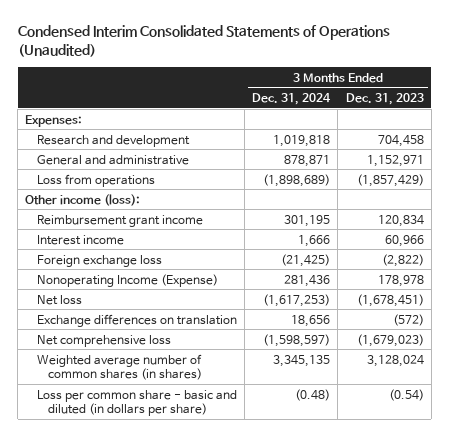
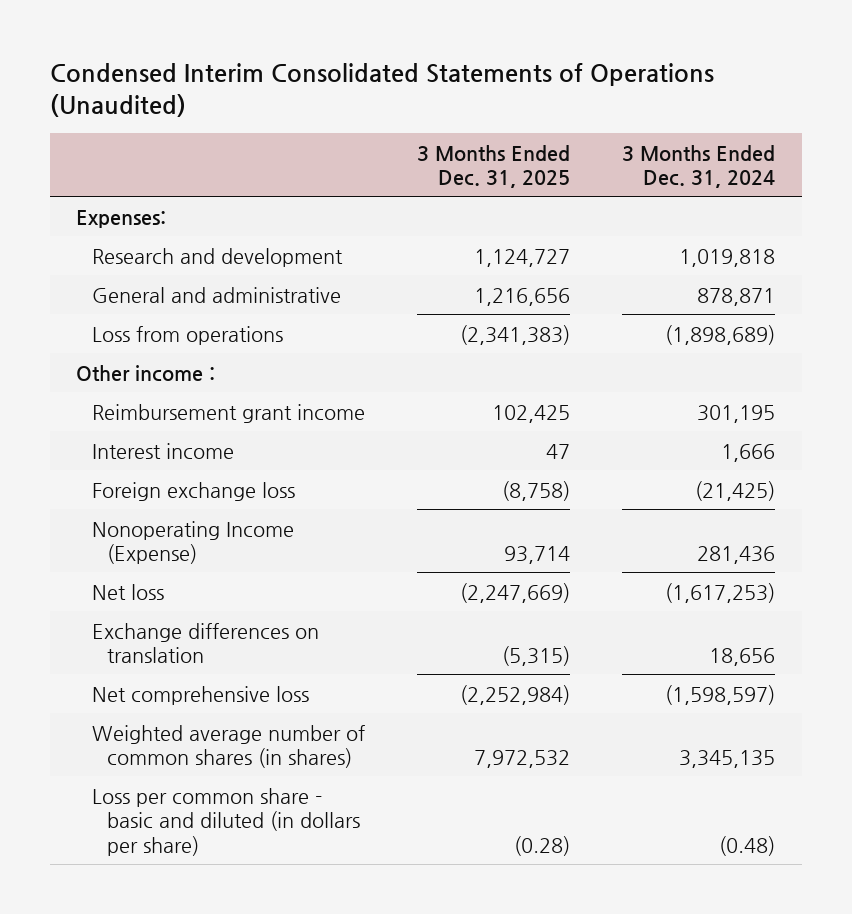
[345,92,424,105] Dec. 31, 2023 -> none
none -> [417,144,571,189] 3 Months Ended Dec. 31, 2025
[25,193,141,206] Other income (loss): -> [76,364,216,382] Other income :

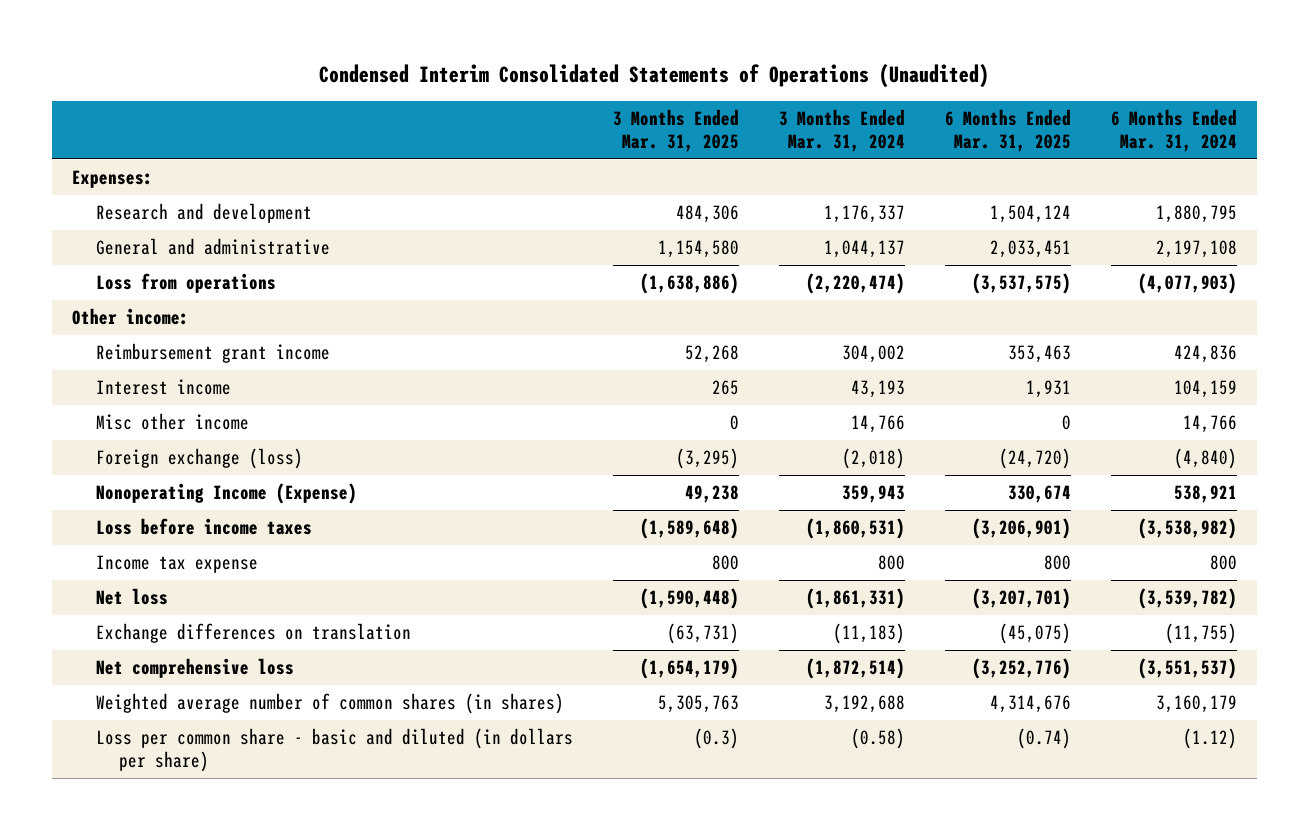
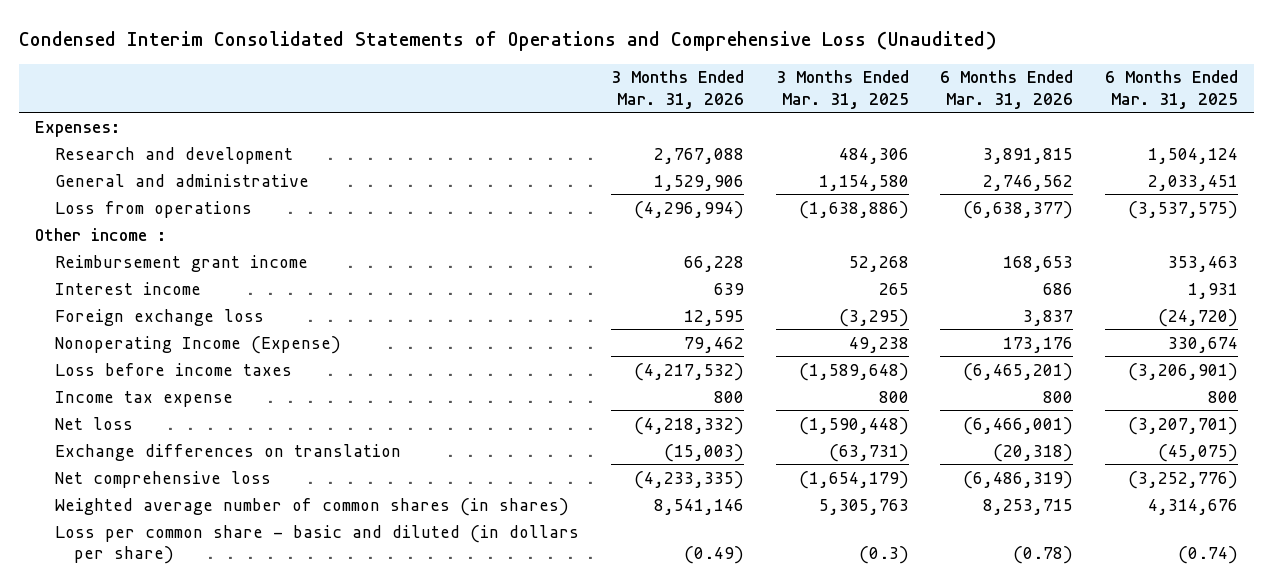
[319,63,990,88] Condensed Interim Consolidated Statements of Operations (Unaudited) -> [19,31,998,52] Condensed Interim Consolidated Statements of Operations and Comprehensive Loss (Unaudited)
[778,109,905,153] 3 Months Ended Mar. 31, 2024 -> none
[1110,109,1237,153] 6 Months Ended Mar. 31, 2024 -> none
none -> [610,70,744,109] 3 Months Ended Mar. 31, 2026
none -> [940,70,1074,109] 6 Months Ended Mar. 31, 2026
[72,308,190,326] Other income: -> [35,227,167,241] Other income :
[95,413,249,431] Misc other income -> none
[95,448,303,470] Foreign exchange (loss) -> [54,308,264,326] Foreign exchange loss

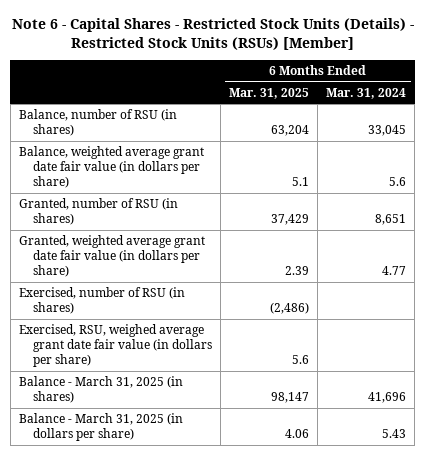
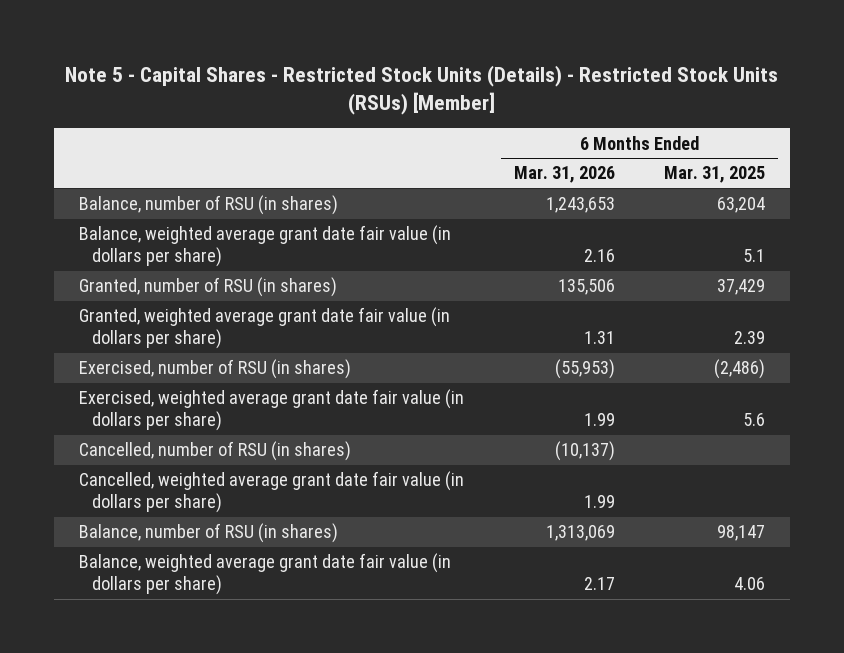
[11,18,414,51] Note 6 - Capital Shares - Restricted Stock Units (Details) - Restricted Stock Units (RSUs) [Member] -> [65,65,779,116] Note 5 - Capital Shares - Restricted Stock Units (Details) - Restricted Stock Units (RSUs) [Member]
[326,87,407,99] Mar. 31, 2024 -> none
none -> [513,166,615,184] Mar. 31, 2026
[18,324,213,368] Exercised, RSU, weighed average grant date fair value (in dollars per share) -> [78,389,464,432] Exercised, weighted average grant date fair value (in dollars per share)
none -> [78,441,351,462] Cancelled, number of RSU (in shares)
none -> [78,471,464,514] Cancelled, weighted average grant date fair value (in dollars per share)
[18,376,183,404] Balance - March 31, 2025 (in shares) -> [78,523,338,544] Balance, number of RSU (in shares)
[18,413,183,442] Balance - March 31, 2025 (in dollars per share) -> [78,553,451,596] Balance, weighted average grant date fair value (in dollars per share)

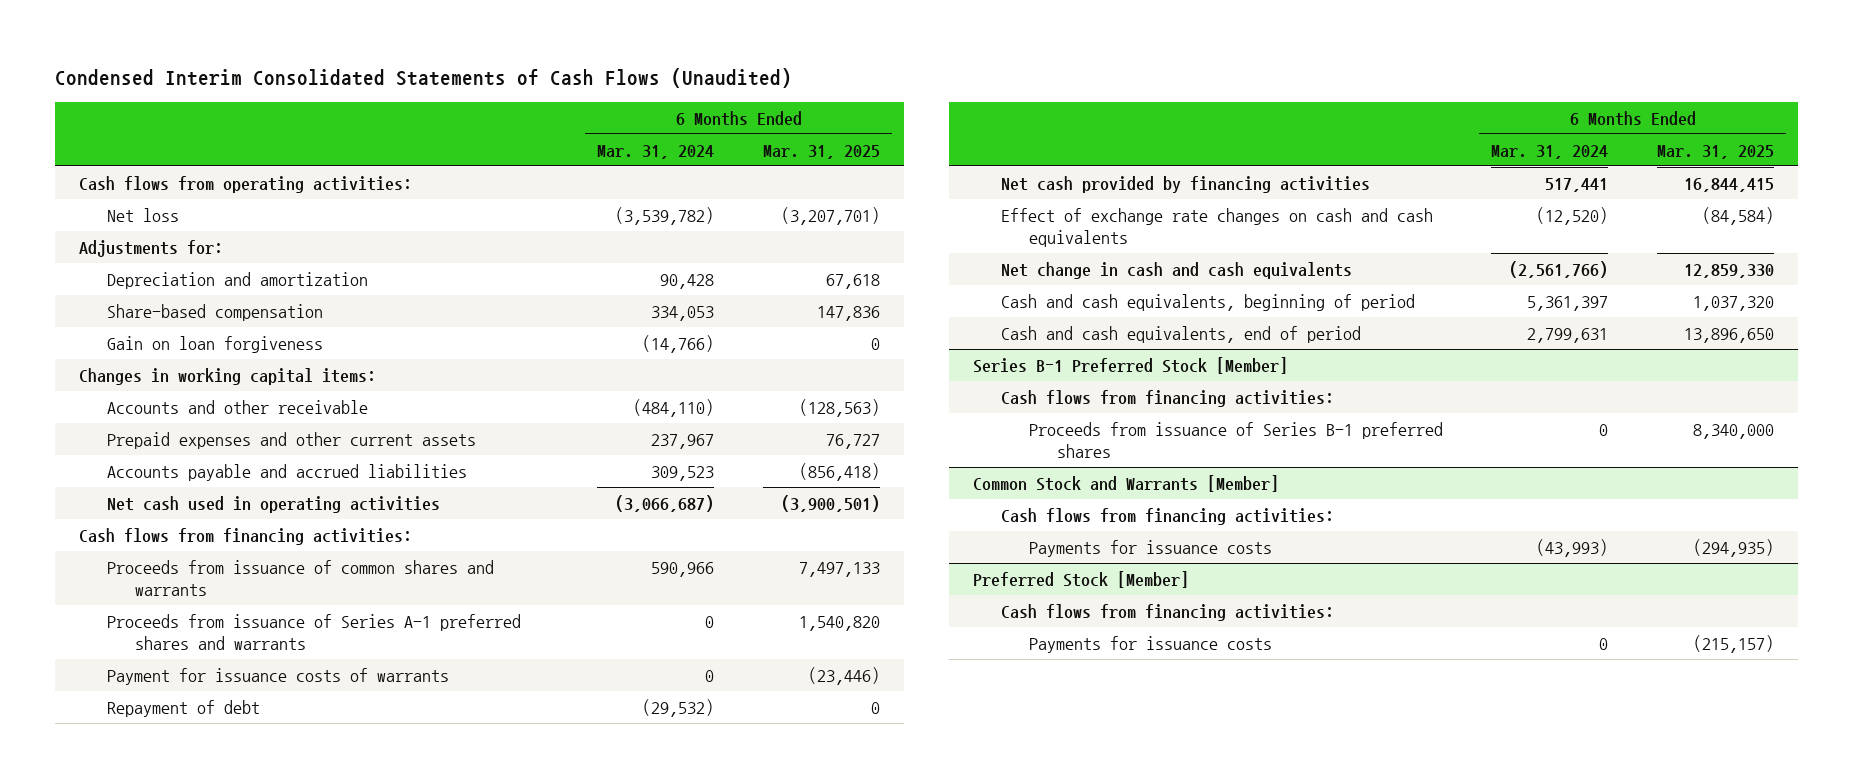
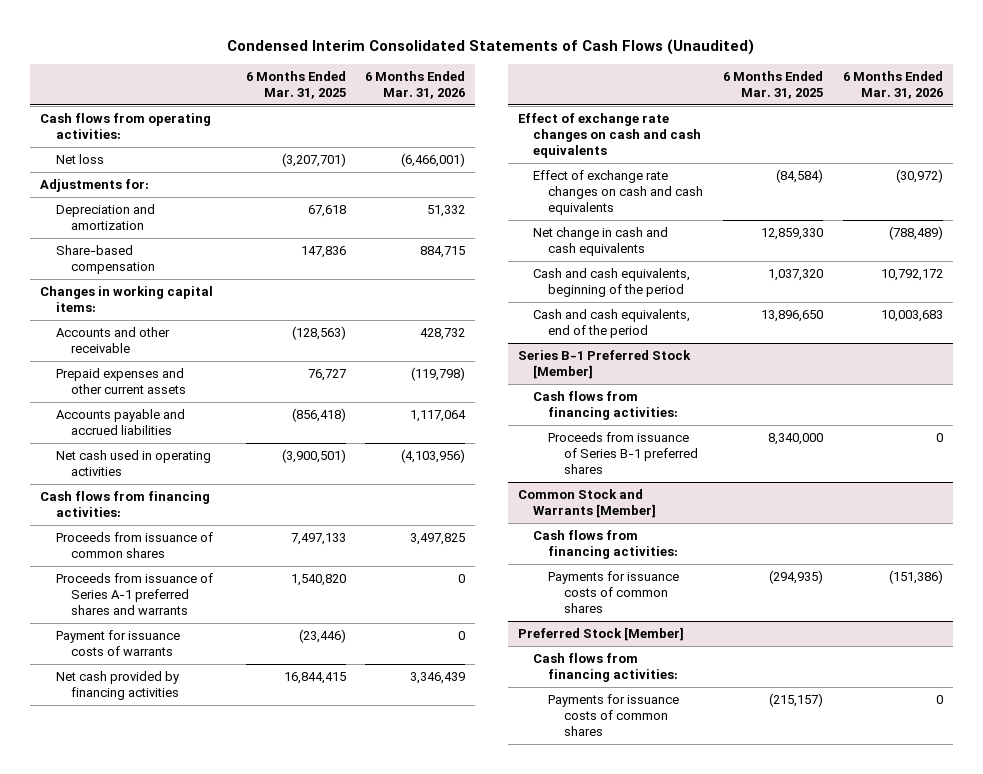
[597,144,715,159] Mar. 31, 2024 -> none
none -> [365,70,466,99] 6 Months Ended Mar. 31, 2026
[107,335,324,353] Gain on loan forgiveness -> none
[107,559,495,596] Proceeds from issuance of common shares and warrants -> [55,532,213,559] Proceeds from issuance of common shares
[107,699,261,717] Repayment of debt -> none
none -> [517,113,701,159] Effect of exchange rate changes on cash and cash equivalents
[1001,293,1416,311] Cash and cash equivalents, beginning of period -> [532,268,690,298] Cash and cash equivalents, beginning of the period
[1001,325,1362,343] Cash and cash equivalents, end of period -> [532,309,690,339] Cash and cash equivalents, end of the period
[1029,539,1273,557] Payments for issuance costs -> [548,571,680,614] Payments for issuance costs of common shares
[1029,635,1273,653] Payments for issuance costs -> [548,694,680,737] Payments for issuance costs of common shares

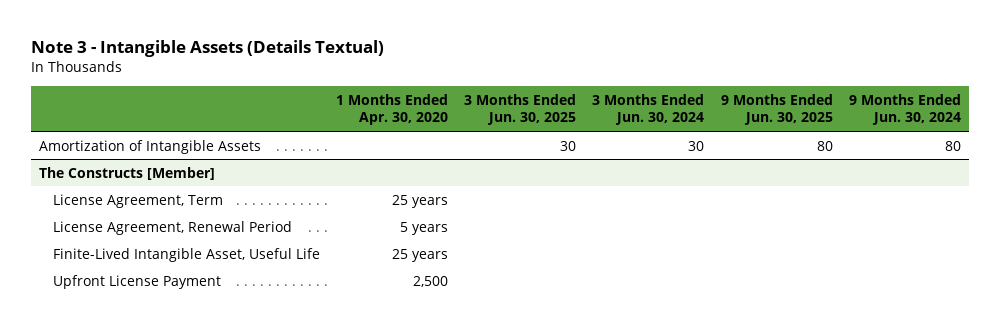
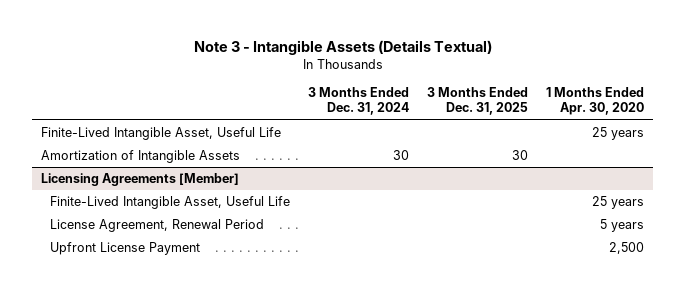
[464,93,577,126] 3 Months Ended Jun. 30, 2025 -> none
[592,93,705,126] 3 Months Ended Jun. 30, 2024 -> none
[720,93,833,126] 9 Months Ended Jun. 30, 2025 -> none
[849,93,962,126] 9 Months Ended Jun. 30, 2024 -> none
none -> [308,87,410,116] 3 Months Ended Dec. 31, 2024
none -> [427,87,529,116] 3 Months Ended Dec. 31, 2025
none -> [41,127,282,141] Finite-Lived Intangible Asset, Useful Life
[38,166,215,180] The Constructs [Member] -> none
[52,193,223,208] License Agreement, Term -> none
[52,220,292,235] License Agreement, Renewal Period -> none
none -> [41,173,240,187] Licensing Agreements [Member]
none -> [50,219,265,233] License Agreement, Renewal Period

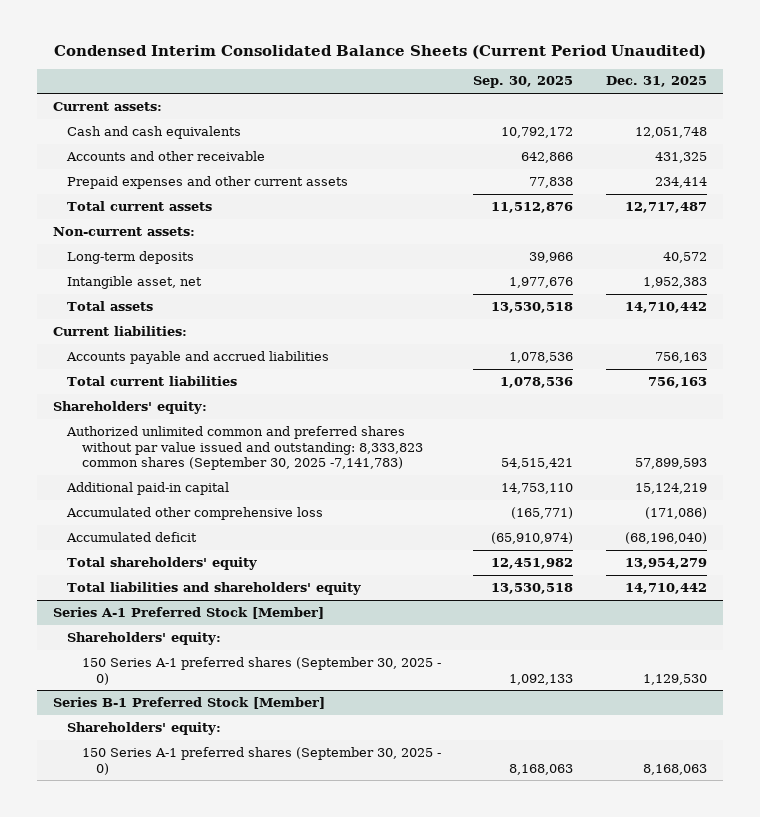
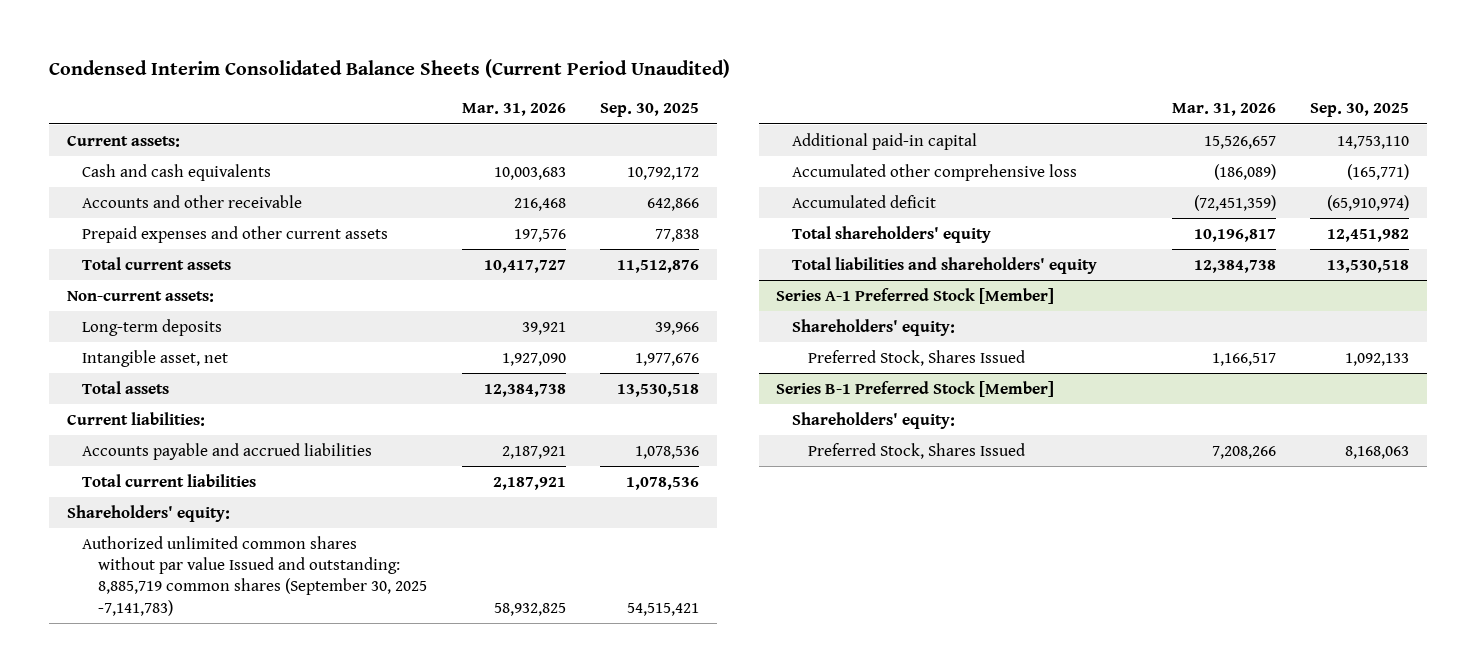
[606,76,708,88] Dec. 31, 2025 -> none
none -> [461,103,566,117] Mar. 31, 2026
[66,425,423,471] Authorized unlimited common and preferred shares without par value issued and outstanding: 8,333,823 common shares (September 30, 2025 -7,141,783) -> [82,535,427,616] Authorized unlimited common shares without par value Issued and outstanding: 8,885,719 common shares (September 30, 2025 -7,141,783)
[81,656,441,685] 150 Series A-1 preferred shares (September 30, 2025 - 0) -> [807,349,1025,366] Preferred Stock, Shares Issued
[81,746,441,775] 150 Series A-1 preferred shares (September 30, 2025 - 0) -> [807,442,1025,459] Preferred Stock, Shares Issued

